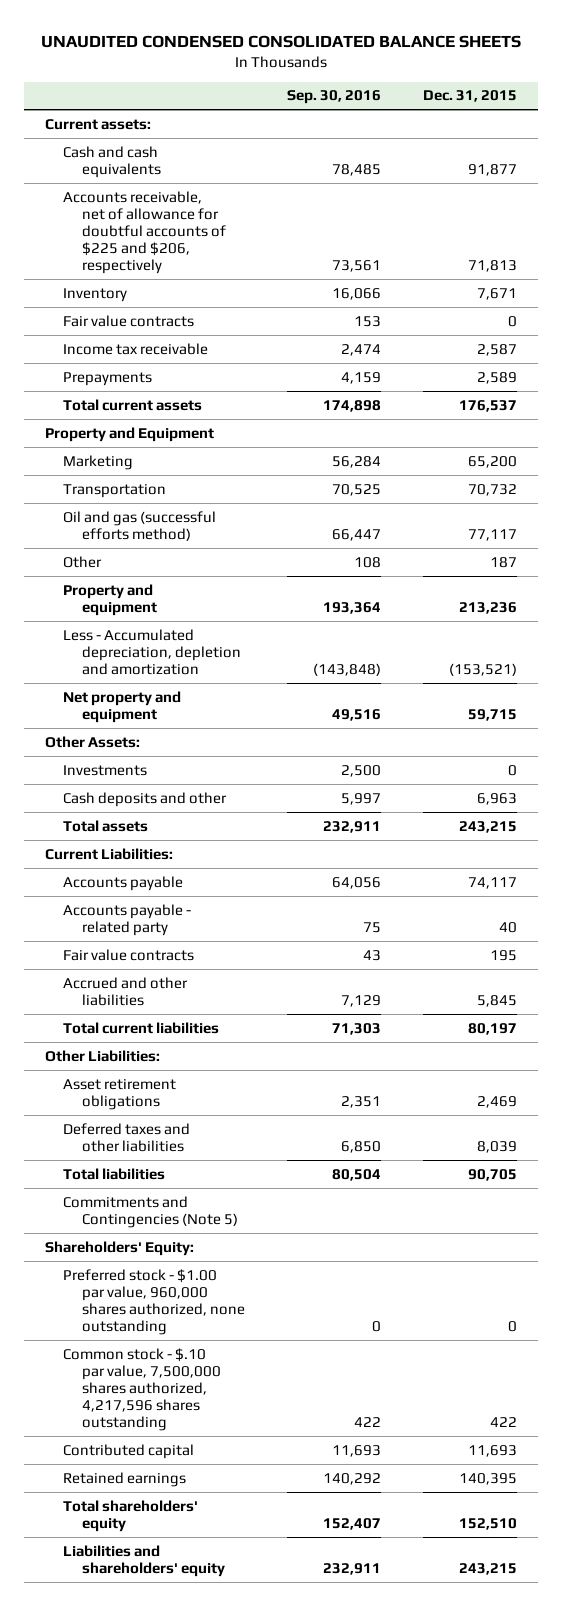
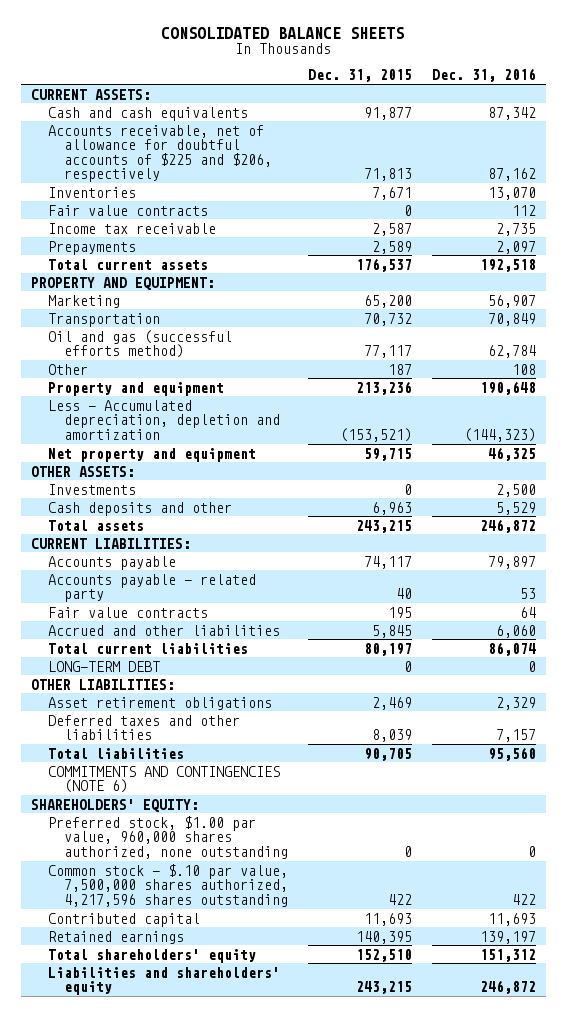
[40,35,521,49] UNAUDITED CONDENSED CONSOLIDATED BALANCE SHEETS -> [161,26,405,39] CONSOLIDATED BALANCE SHEETS
[286,90,381,105] Sep. 30, 2016 -> none
none -> [432,68,537,83] Dec. 31, 2016
[44,118,151,130] Current assets: -> [30,88,151,100] CURRENT ASSETS:
[63,287,128,302] Inventory -> [47,186,136,198] Inventories
[44,426,214,442] Property and Equipment -> [30,276,215,290] PROPERTY AND EQUIPMENT:
[44,735,140,748] Other Assets: -> [30,465,135,477] OTHER ASSETS:
[44,847,173,860] Current Liabilities: -> [30,537,191,549] CURRENT LIABILITIES:
none -> [47,660,160,672] LONG-TERM DEBT
[44,1049,160,1062] Other Liabilities: -> [30,678,175,690] OTHER LIABILITIES:
[63,1195,238,1228] Commitments and Contingencies (Note 5) -> [47,765,280,794] COMMITMENTS AND CONTINGENCIES (NOTE 6)
[44,1240,194,1256] Shareholders' Equity: -> [30,798,199,812] SHAREHOLDERS' EQUITY:
[63,1268,245,1335] Preferred stock - $1.00 par value, 960,000 shares authorized, none outstanding -> [47,815,289,859] Preferred stock, $1.00 par value, 960,000 shares authorized, none outstanding

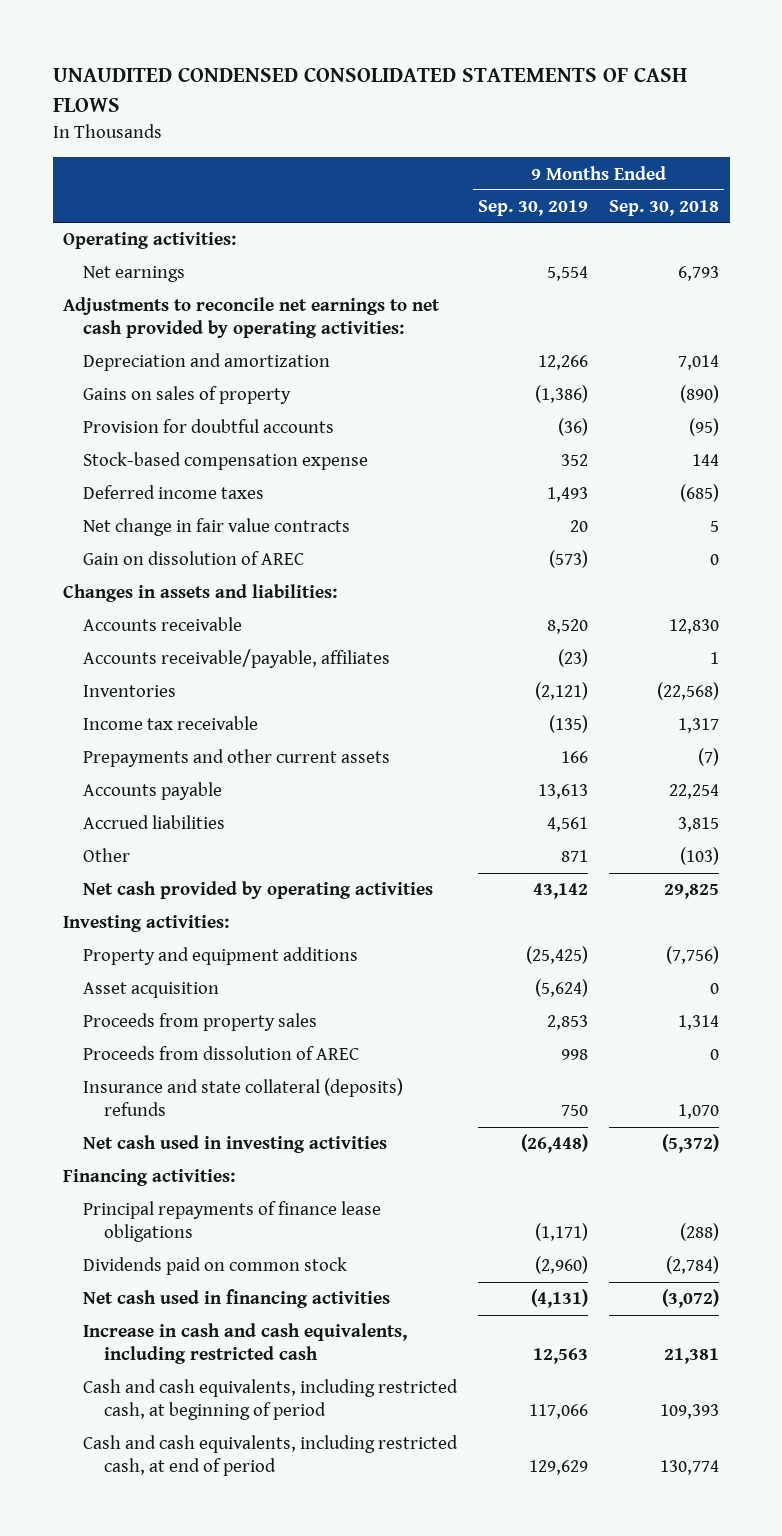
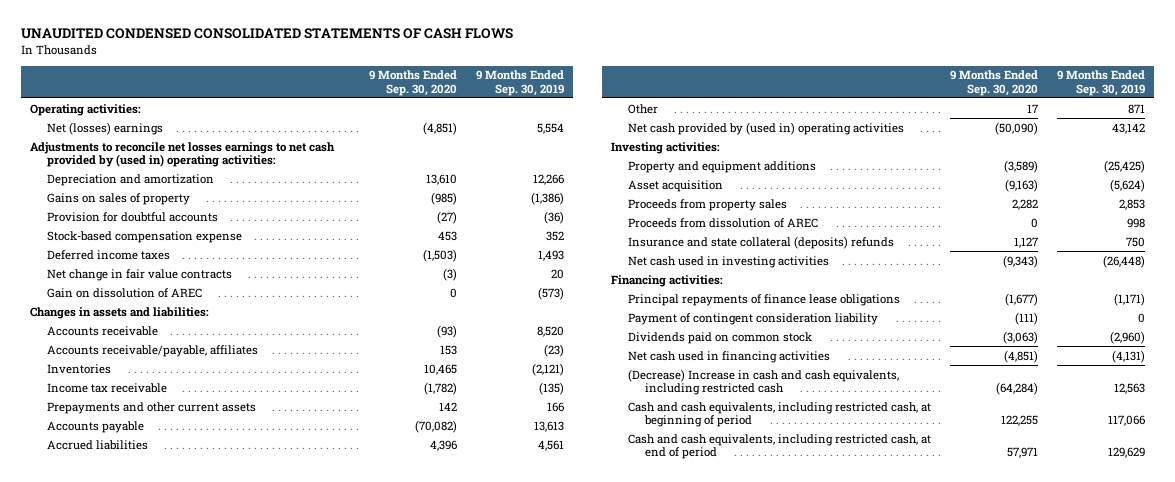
[609,200,720,217] Sep. 30, 2018 -> none
none -> [368,70,457,96] 9 Months Ended Sep. 30, 2020
[83,266,186,283] Net earnings -> [46,121,163,135] Net (losses) earnings
[62,297,440,339] Adjustments to reconcile net earnings to net cash provided by operating activities: -> [29,141,335,168] Adjustments to reconcile net losses earnings to net cash provided by (used in) operating activities:
[83,881,434,900] Net cash provided by operating activities -> [628,121,905,135] Net cash provided by (used in) operating activities
none -> [628,312,879,325] Payment of contingent consideration liability
[83,1323,408,1365] Increase in cash and cash equivalents, including restricted cash -> [628,368,900,396] (Decrease) Increase in cash and cash equivalents, including restricted cash

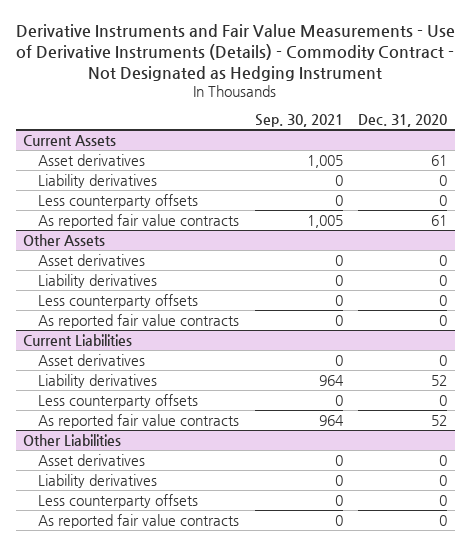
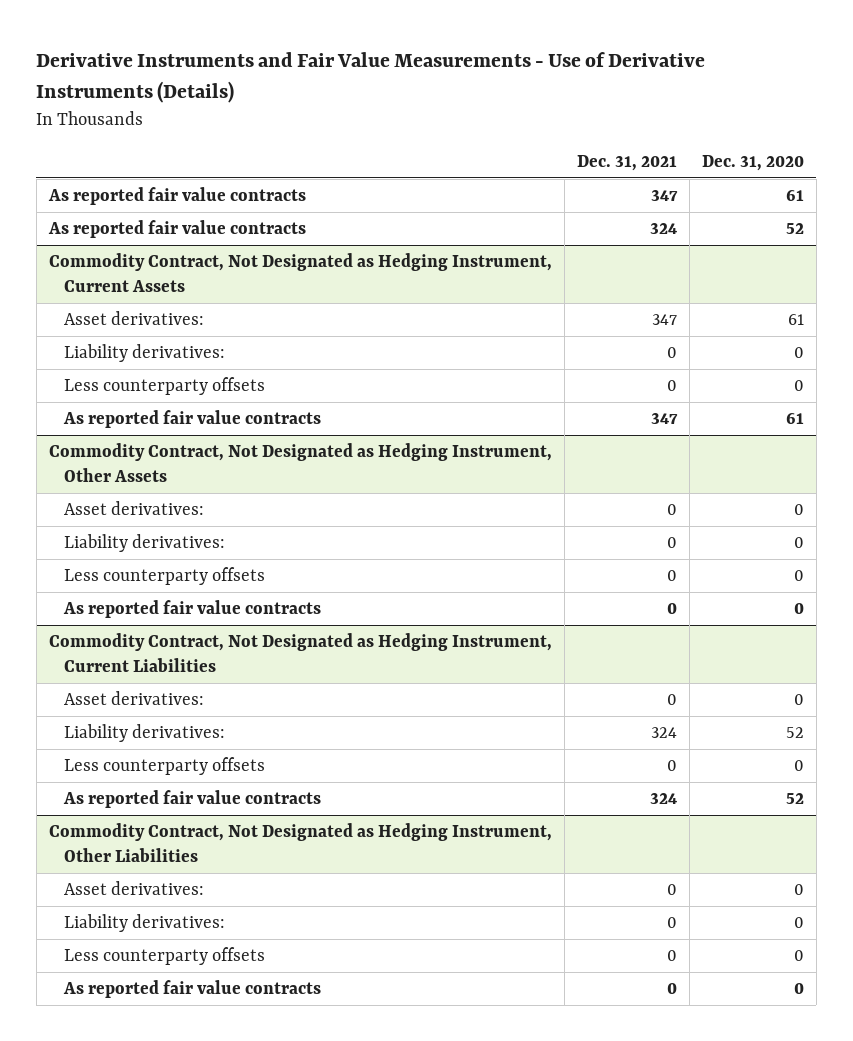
[16,24,456,81] Derivative Instruments and Fair Value Measurements - Use of Derivative Instruments (Details) - Commodity Contract - Not Designated as Hedging Instrument -> [36,52,706,104] Derivative Instruments and Fair Value Measurements - Use of Derivative Instruments (Details)
[254,113,343,127] Sep. 30, 2021 -> none
none -> [576,155,677,172] Dec. 31, 2021
[23,134,117,146] Current Assets -> none
none -> [47,187,306,206] As reported fair value contracts
none -> [47,220,306,239] As reported fair value contracts
none -> [48,253,552,293] Commodity Contract, Not Designated as Hedging Instrument, Current Assets
[37,153,145,166] Asset derivatives -> [64,311,205,326] Asset derivatives:
[37,173,157,188] Liability derivatives -> [64,344,226,363] Liability derivatives:
[23,233,106,246] Other Assets -> none
none -> [48,443,552,483] Commodity Contract, Not Designated as Hedging Instrument, Other Assets
[37,253,145,266] Asset derivatives -> [64,501,205,516] Asset derivatives:
[37,273,157,288] Liability derivatives -> [64,534,226,553] Liability derivatives:
[23,333,133,346] Current Liabilities -> none
none -> [48,633,552,673] Commodity Contract, Not Designated as Hedging Instrument, Current Liabilities
[37,353,145,366] Asset derivatives -> [64,691,205,706] Asset derivatives:
[37,373,157,388] Liability derivatives -> [64,724,226,743] Liability derivatives:
[23,433,122,446] Other Liabilities -> none
none -> [48,823,552,863] Commodity Contract, Not Designated as Hedging Instrument, Other Liabilities
[37,453,145,466] Asset derivatives -> [64,881,205,896] Asset derivatives:
[37,473,157,488] Liability derivatives -> [64,914,226,933] Liability derivatives:

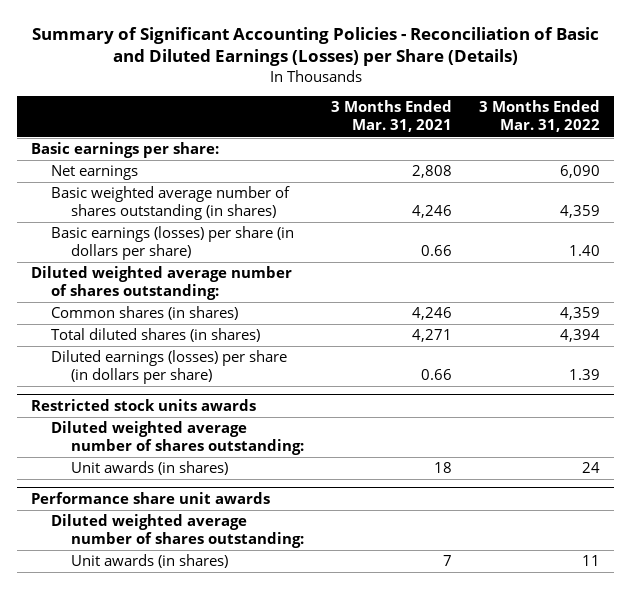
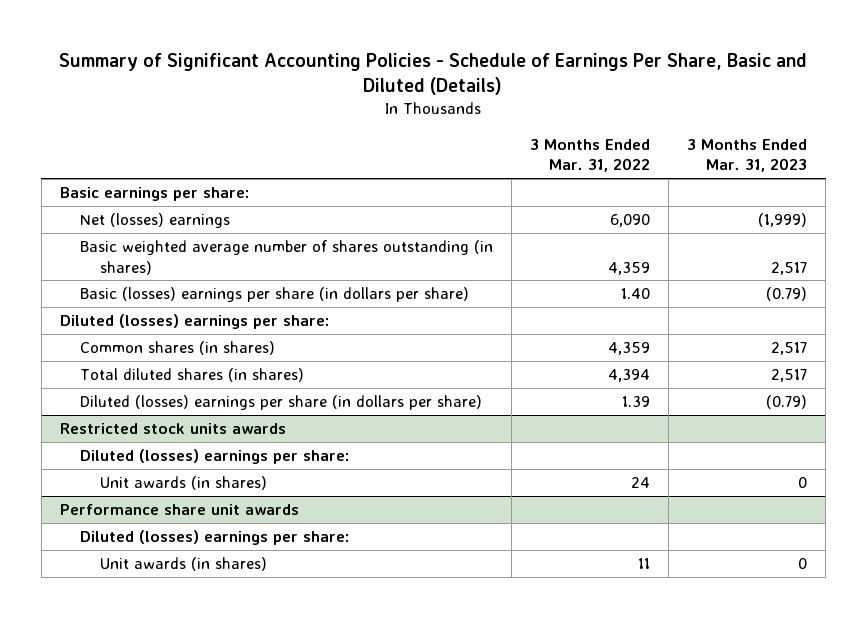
[31,26,599,67] Summary of Significant Accounting Policies - Reconciliation of Basic and Diluted Earnings (Losses) per Share (Details) -> [59,52,808,96] Summary of Significant Accounting Policies - Schedule of Earnings Per Share, Basic and Diluted (Details)
[331,100,453,133] 3 Months Ended Mar. 31, 2021 -> none
none -> [687,138,808,173] 3 Months Ended Mar. 31, 2023
[51,165,139,181] Net earnings -> [79,213,230,229] Net (losses) earnings
[51,226,295,261] Basic earnings (losses) per share (in dollars per share) -> [79,287,469,303] Basic (losses) earnings per share (in dollars per share)
[30,266,292,301] Diluted weighted average number of shares outstanding: -> [59,314,329,330] Diluted (losses) earnings per share:
[51,350,288,385] Diluted earnings (losses) per share (in dollars per share) -> [79,395,482,411] Diluted (losses) earnings per share (in dollars per share)
[51,421,305,456] Diluted weighted average number of shares outstanding: -> [79,449,349,465] Diluted (losses) earnings per share:
[51,514,305,549] Diluted weighted average number of shares outstanding: -> [79,530,349,546] Diluted (losses) earnings per share:

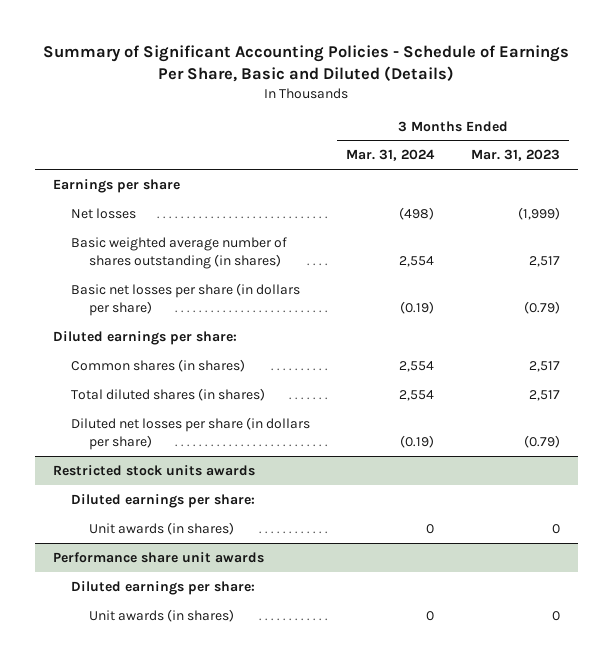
[530,138,651,173] 3 Months Ended Mar. 31, 2022 -> none
none -> [346,149,436,162] Mar. 31, 2024
[59,187,249,202] Basic earnings per share: -> [52,178,180,193] Earnings per share
[79,213,230,229] Net (losses) earnings -> [71,207,137,219] Net losses
[79,287,469,303] Basic (losses) earnings per share (in dollars per share) -> [71,282,301,316] Basic net losses per share (in dollars per share)
[59,314,329,330] Diluted (losses) earnings per share: -> [52,330,237,345] Diluted earnings per share:
[79,395,482,411] Diluted (losses) earnings per share (in dollars per share) -> [71,416,311,450] Diluted net losses per share (in dollars per share)
[79,449,349,465] Diluted (losses) earnings per share: -> [71,493,256,508] Diluted earnings per share:
[79,530,349,546] Diluted (losses) earnings per share: -> [71,580,256,595] Diluted earnings per share:

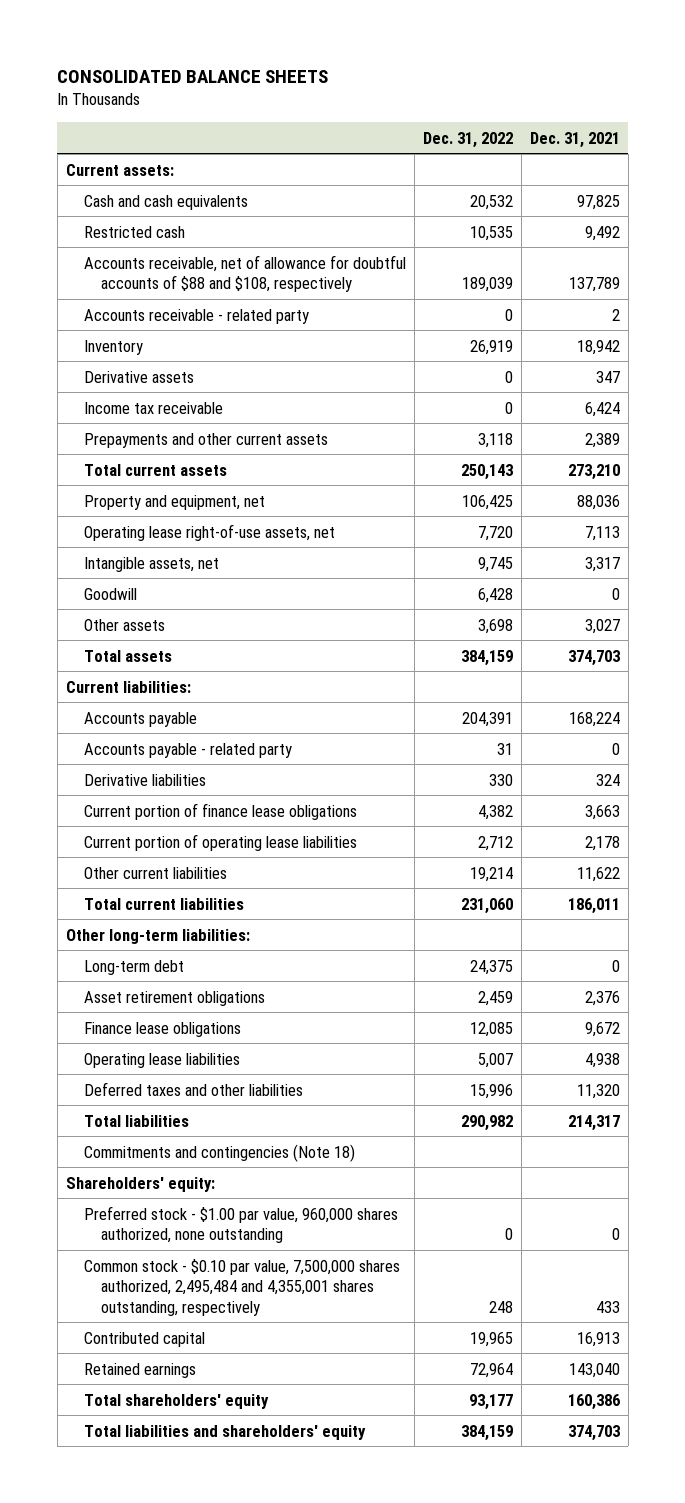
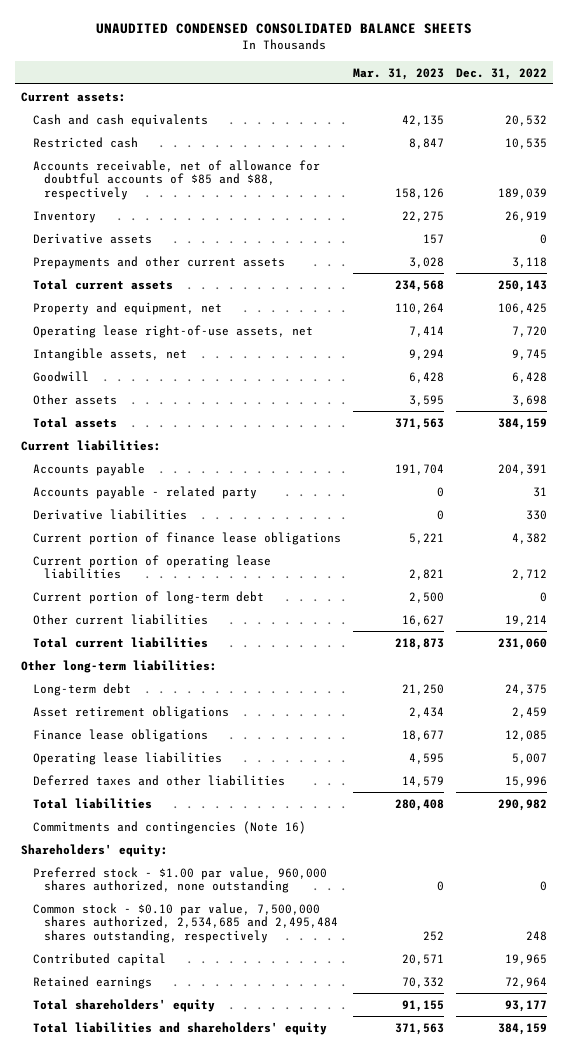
[57,69,329,83] CONSOLIDATED BALANCE SHEETS -> [96,23,473,35] UNAUDITED CONDENSED CONSOLIDATED BALANCE SHEETS
[529,131,620,148] Dec. 31, 2021 -> none
none -> [352,67,444,80] Mar. 31, 2023
[83,308,309,324] Accounts receivable - related party -> none
[83,254,406,293] Accounts receivable, net of allowance for doubtful accounts of $88 and $108, respectively -> [32,159,320,200] Accounts receivable, net of allowance for doubtful accounts of $85 and $88, respectively
[83,401,223,414] Income tax receivable -> none
none -> [32,590,264,604] Current portion of long-term debt
[83,1143,355,1162] Commitments and contingencies (Note 18) -> [32,820,306,834] Commitments and contingencies (Note 16)
[83,1258,400,1316] Common stock - $0.10 par value, 7,500,000 shares authorized, 2,495,484 and 4,355,001 shares outstanding, respectively -> [32,902,339,943] Common stock - $0.10 par value, 7,500,000 shares authorized, 2,534,685 and 2,495,484 shares outstanding, respectively

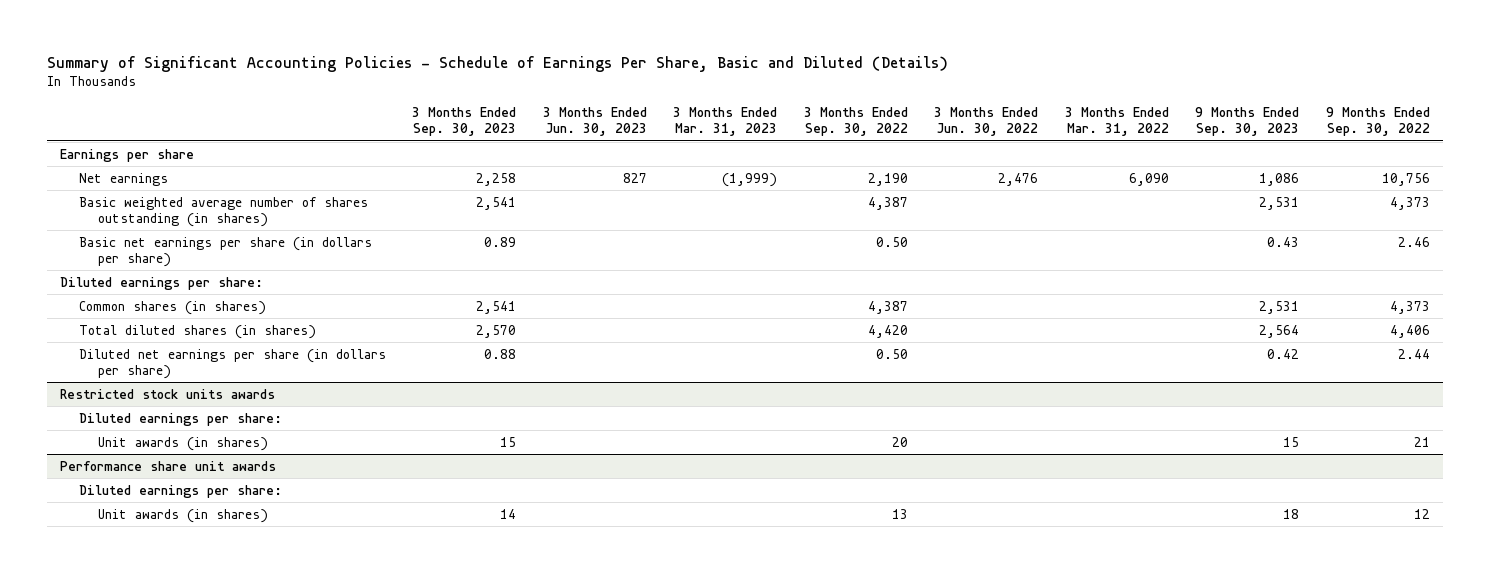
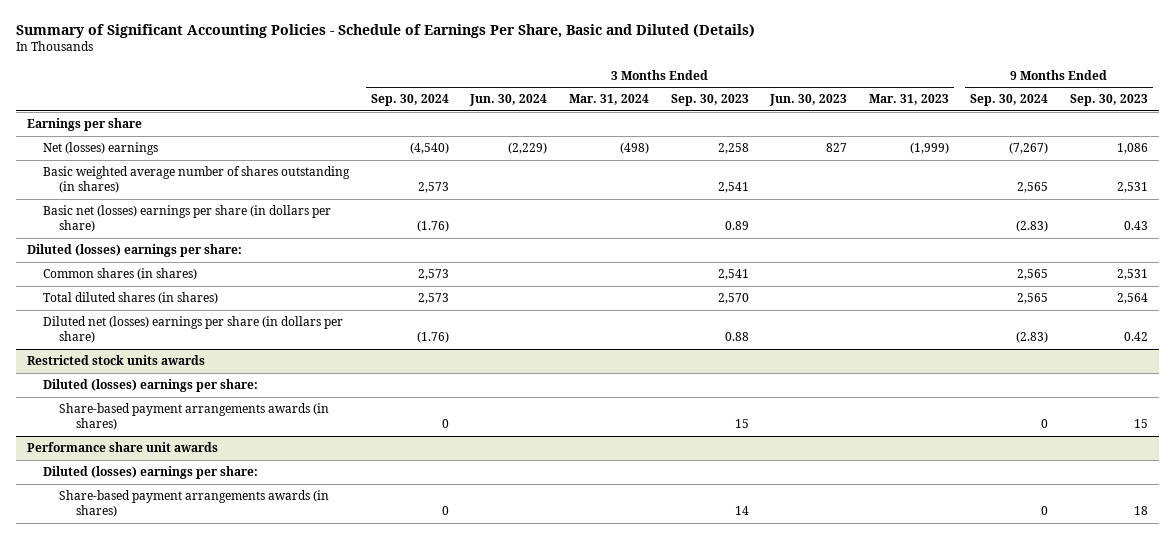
[803,106,908,137] 3 Months Ended Sep. 30, 2022 -> none
[934,106,1039,137] 3 Months Ended Jun. 30, 2022 -> none
[1064,106,1169,137] 3 Months Ended Mar. 31, 2022 -> none
[1325,106,1430,137] 9 Months Ended Sep. 30, 2022 -> none
none -> [370,94,449,107] Sep. 30, 2024
none -> [469,94,548,107] Jun. 30, 2024
none -> [569,94,650,106] Mar. 31, 2024
none -> [970,94,1049,107] Sep. 30, 2024
[78,172,168,186] Net earnings -> [43,142,159,156] Net (losses) earnings
[78,236,372,268] Basic net earnings per share (in dollars per share) -> [43,205,332,233] Basic net (losses) earnings per share (in dollars per share)
[60,276,264,290] Diluted earnings per share: -> [27,244,243,258] Diluted (losses) earnings per share:
[78,348,386,380] Diluted net earnings per share (in dollars per share) -> [43,316,344,344] Diluted net (losses) earnings per share (in dollars per share)
[78,412,282,426] Diluted earnings per share: -> [43,379,259,393] Diluted (losses) earnings per share:
[97,436,268,451] Unit awards (in shares) -> [59,403,330,431] Share-based payment arrangements awards (in shares)
[78,484,282,498] Diluted earnings per share: -> [43,466,259,480] Diluted (losses) earnings per share:
[97,508,268,523] Unit awards (in shares) -> [59,490,330,518] Share-based payment arrangements awards (in shares)

